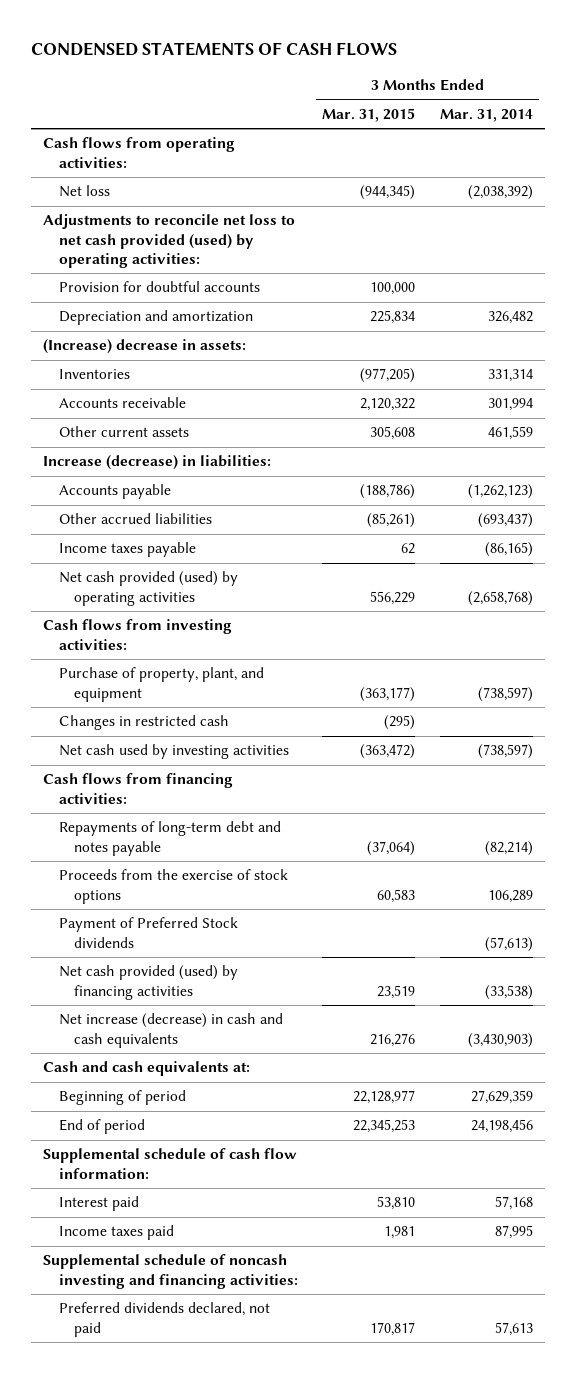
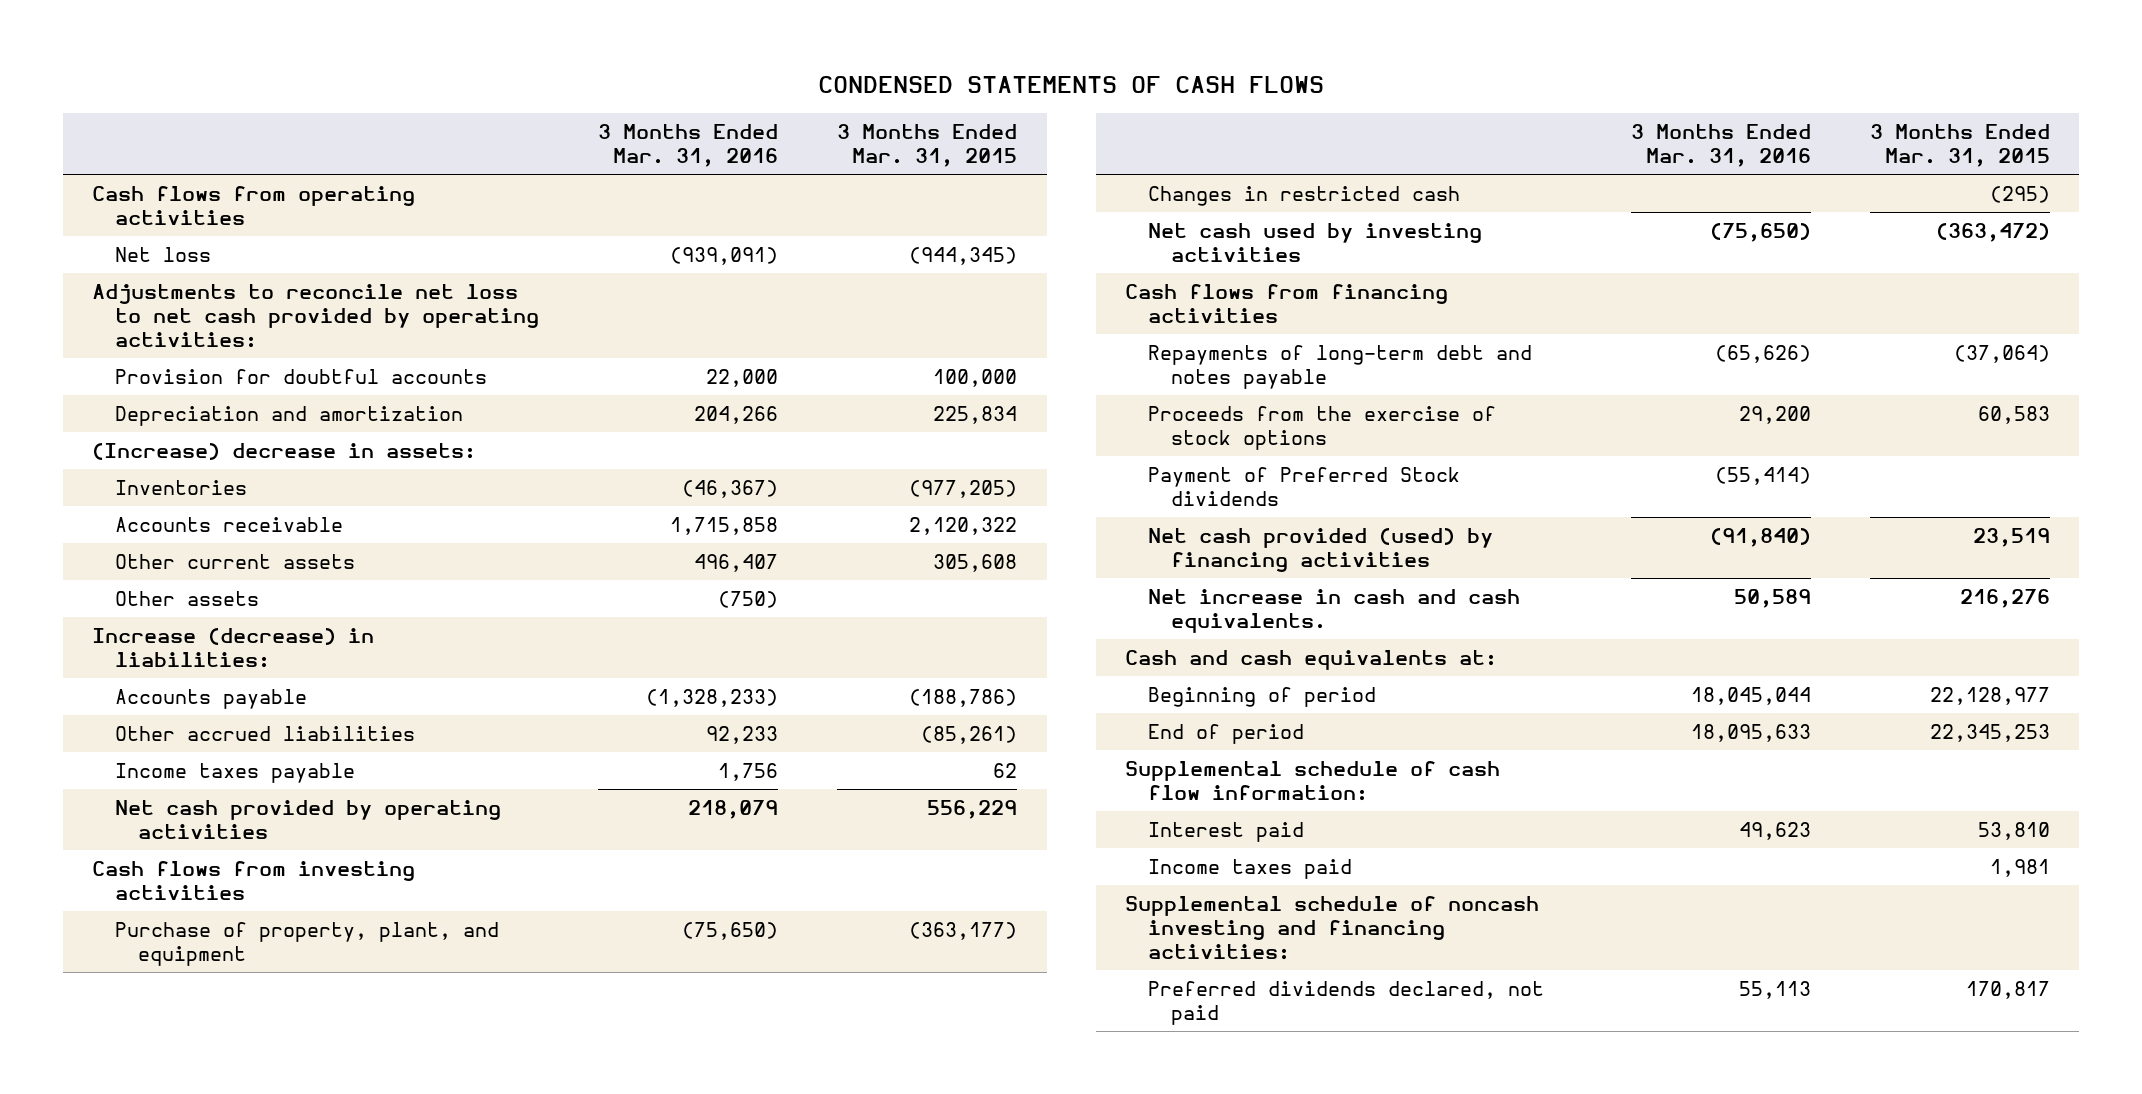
[439,108,533,122] Mar. 31, 2014 -> none
none -> [598,123,779,168] 3 Months Ended Mar. 31, 2016
[43,137,236,168] Cash flows from operating activities: -> [92,185,416,226] Cash flows from operating activities
[43,214,296,269] Adjustments to reconcile net loss to net cash provided (used) by operating activities: -> [92,283,540,349] Adjustments to reconcile net loss to net cash provided by operating activities:
none -> [115,590,260,606] Other assets
[58,571,238,606] Net cash provided (used) by operating activities -> [115,799,502,840] Net cash provided by operating activities
[43,619,233,650] Cash flows from investing activities: -> [92,860,416,901] Cash flows from investing activities
[43,773,234,804] Cash flows from financing activities: -> [1125,283,1449,324] Cash flows from financing activities
[58,1013,283,1048] Net increase (decrease) in cash and cash equivalents -> [1148,588,1521,634] Net increase in cash and cash equivalents.

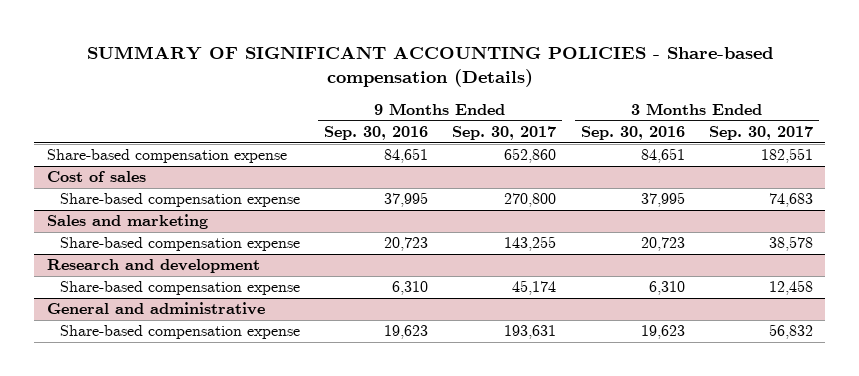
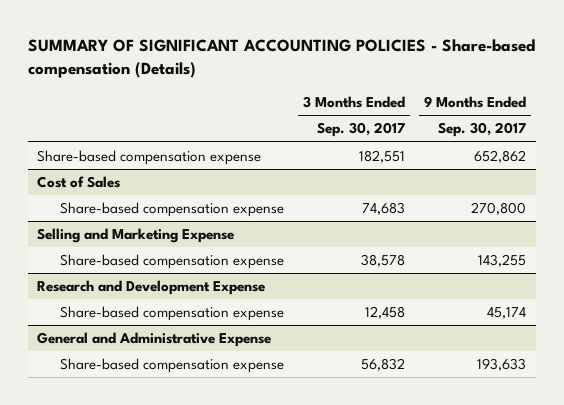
[323,126,428,141] Sep. 30, 2016 -> none
[580,126,685,141] Sep. 30, 2016 -> none
[504,148,557,164] 652,860 -> [474,150,527,164] 652,862
[46,171,146,183] Cost of sales -> [37,176,121,189] Cost of Sales
[46,214,208,230] Sales and marketing -> [37,228,235,244] Selling and Marketing Expense
[46,259,260,274] Research and development -> [37,280,266,296] Research and Development Expense
[46,302,265,316] General and administrative -> [37,332,272,348] General and Administrative Expense
[504,325,557,340] 193,631 -> [477,358,527,372] 193,633

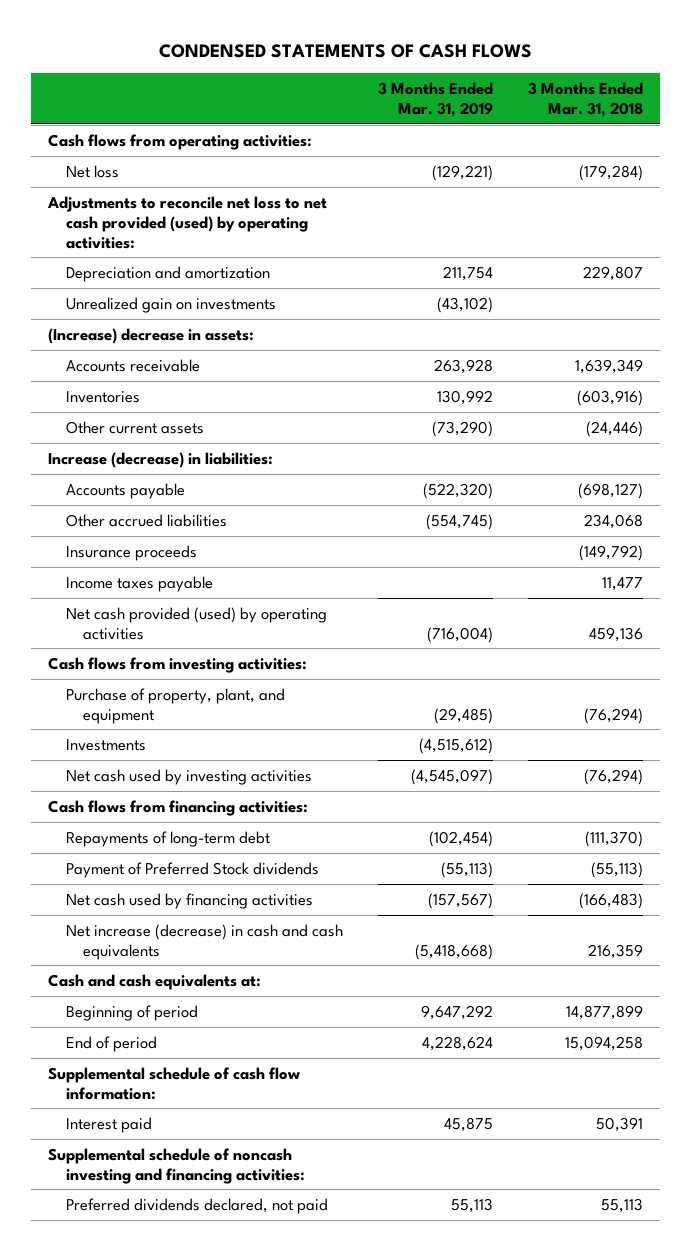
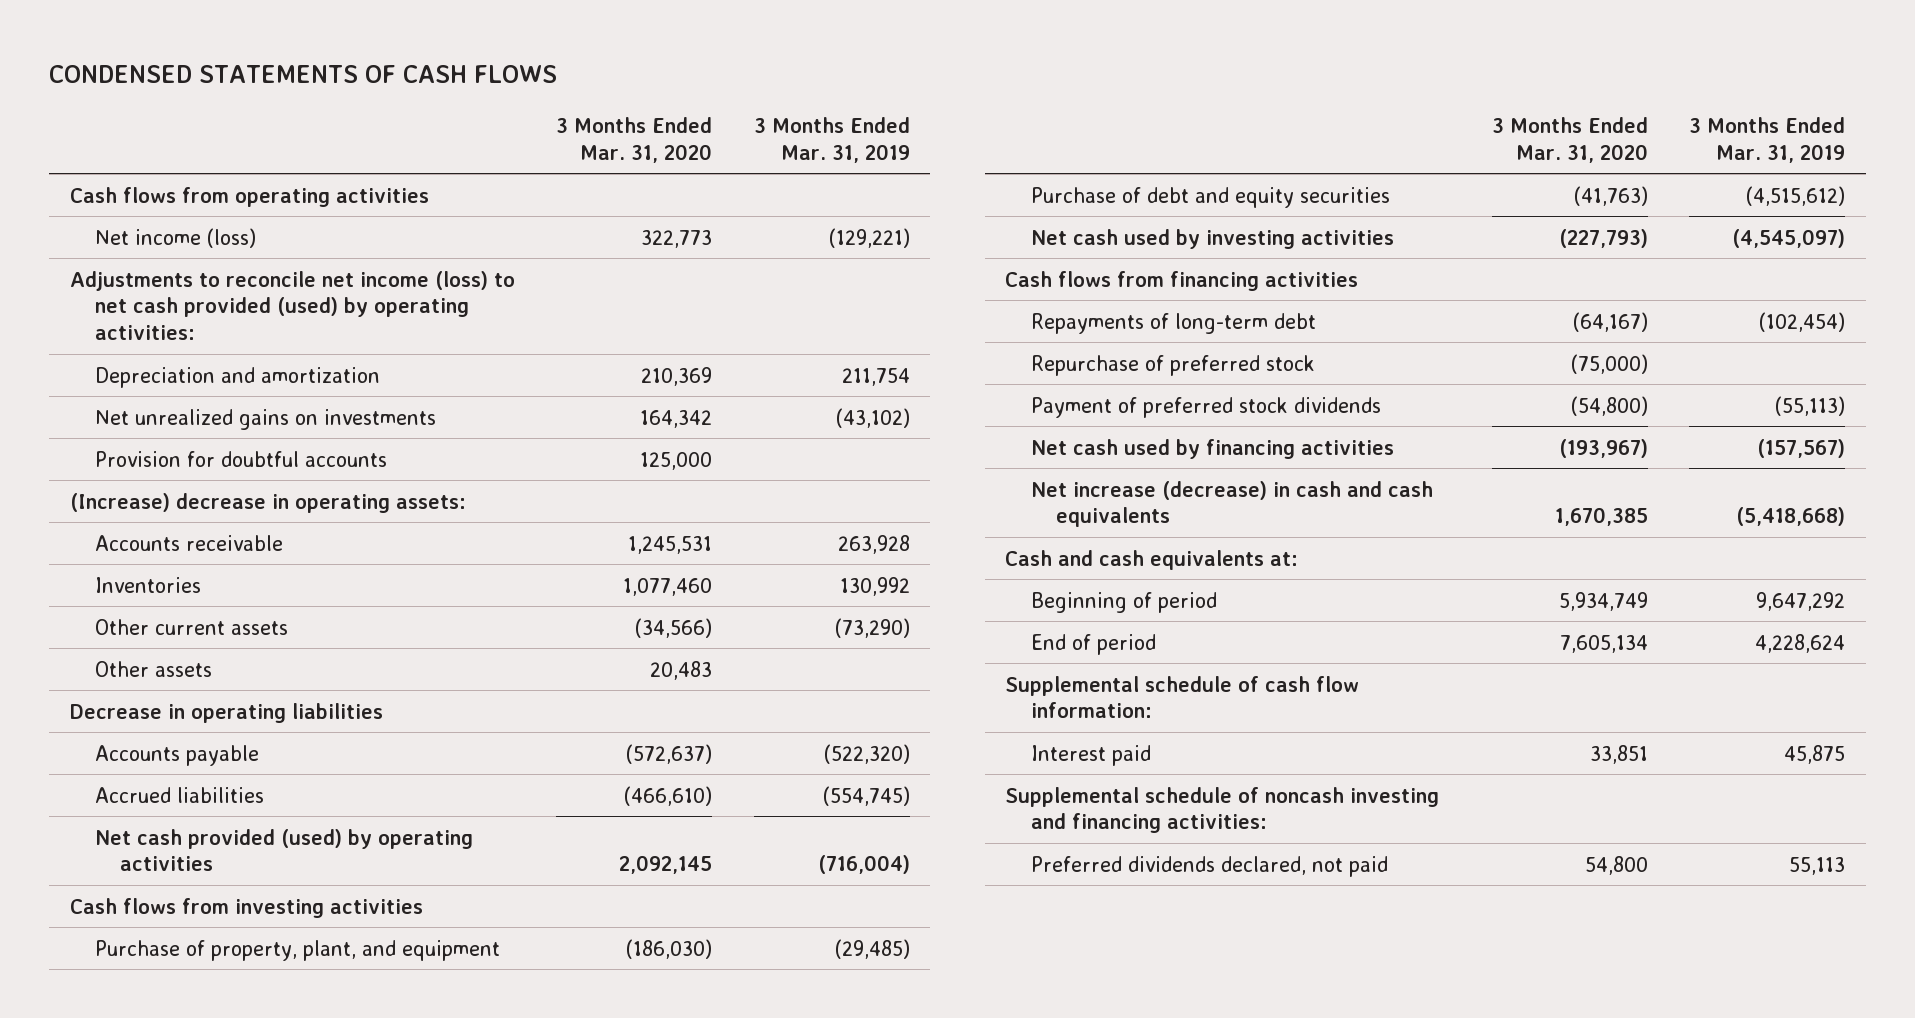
[527,81,643,117] 3 Months Ended Mar. 31, 2018 -> none
none -> [556,116,713,163] 3 Months Ended Mar. 31, 2020
[48,133,313,150] Cash flows from operating activities: -> [69,186,429,207] Cash flows from operating activities
[65,164,119,178] Net loss -> [95,227,257,248] Net income (loss)
[47,195,328,249] Adjustments to reconcile net loss to net cash provided (used) by operating activities: -> [69,270,515,340] Adjustments to reconcile net income (loss) to net cash provided (used) by operating activities:
[65,296,276,313] Unrealized gain on investments -> [95,408,437,430] Net unrealized gains on investments
none -> [95,450,388,467] Provision for doubtful accounts
[48,327,255,344] (Increase) decrease in assets: -> [69,492,466,513] (Increase) decrease in operating assets:
none -> [95,660,213,677] Other assets
[48,451,274,468] Increase (decrease) in liabilities: -> [69,702,383,723] Decrease in operating liabilities
[65,544,197,561] Insurance proceeds -> none
[65,575,213,592] Income taxes payable -> none
[65,513,227,527] Other accrued liabilities -> [95,786,265,803] Accrued liabilities
[48,656,308,673] Cash flows from investing activities: -> [69,897,423,918] Cash flows from investing activities
[65,738,146,751] Investments -> [1030,186,1390,208] Purchase of debt and equity securities
[48,799,309,816] Cash flows from financing activities: -> [1005,270,1359,291] Cash flows from financing activities
none -> [1030,354,1315,376] Repurchase of preferred stock
[65,861,319,878] Payment of Preferred Stock dividends -> [1030,396,1381,418] Payment of preferred stock dividends

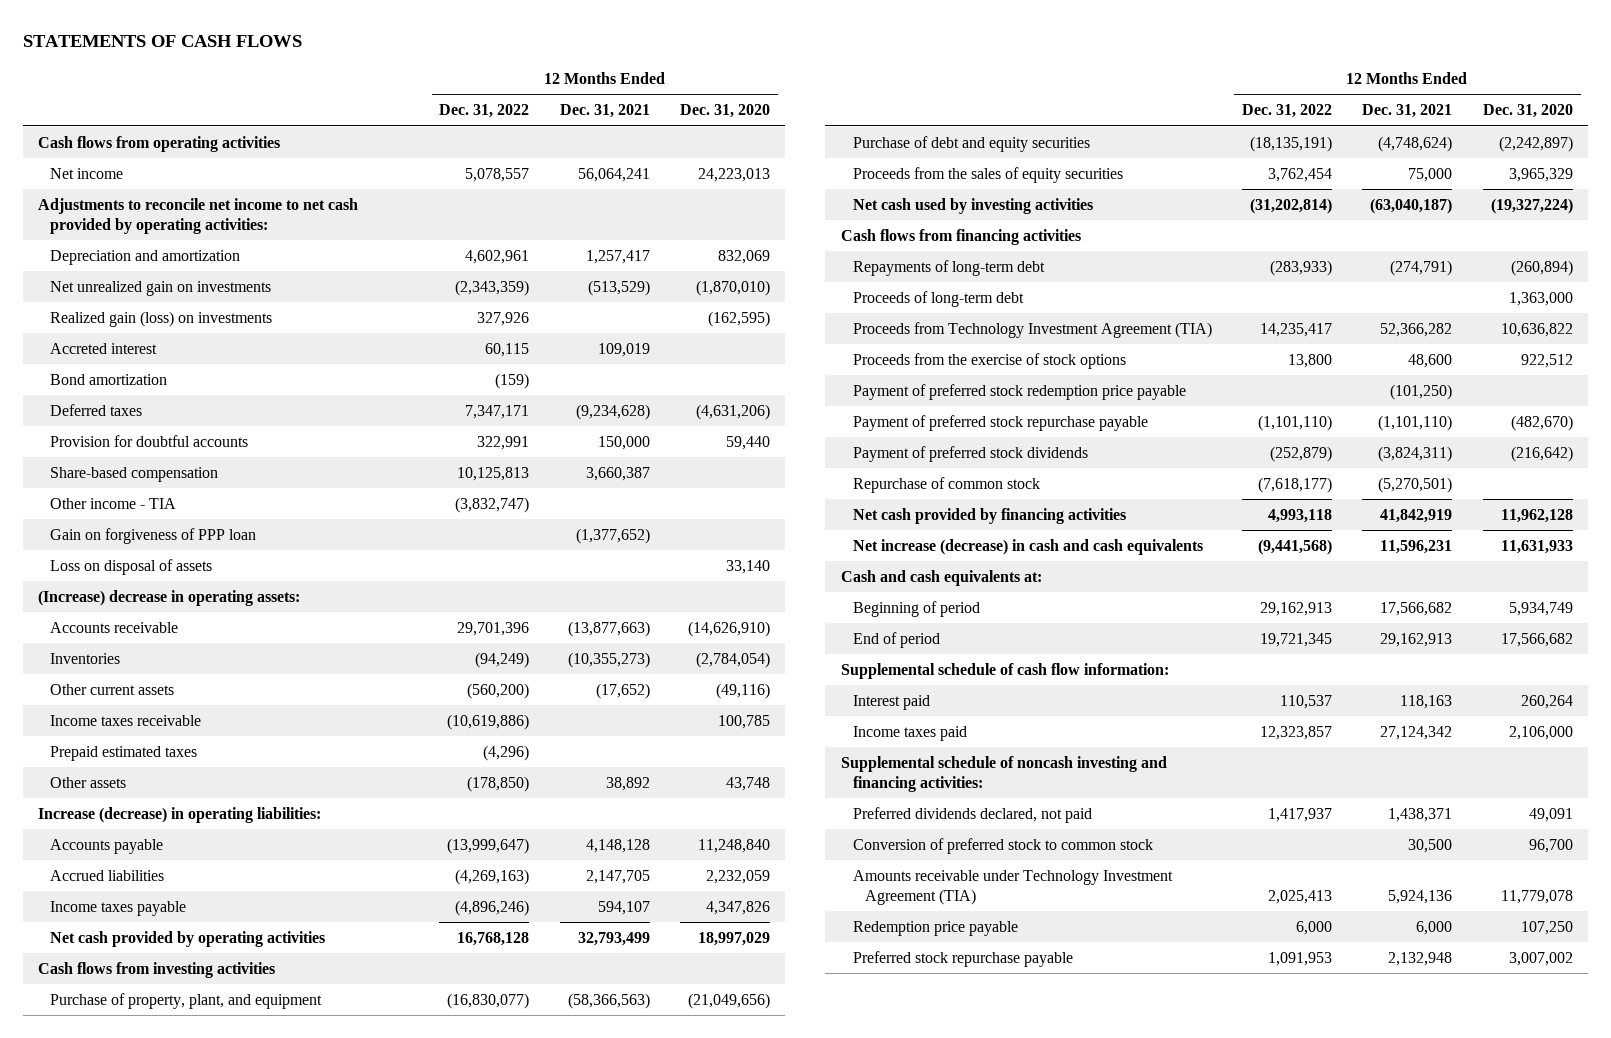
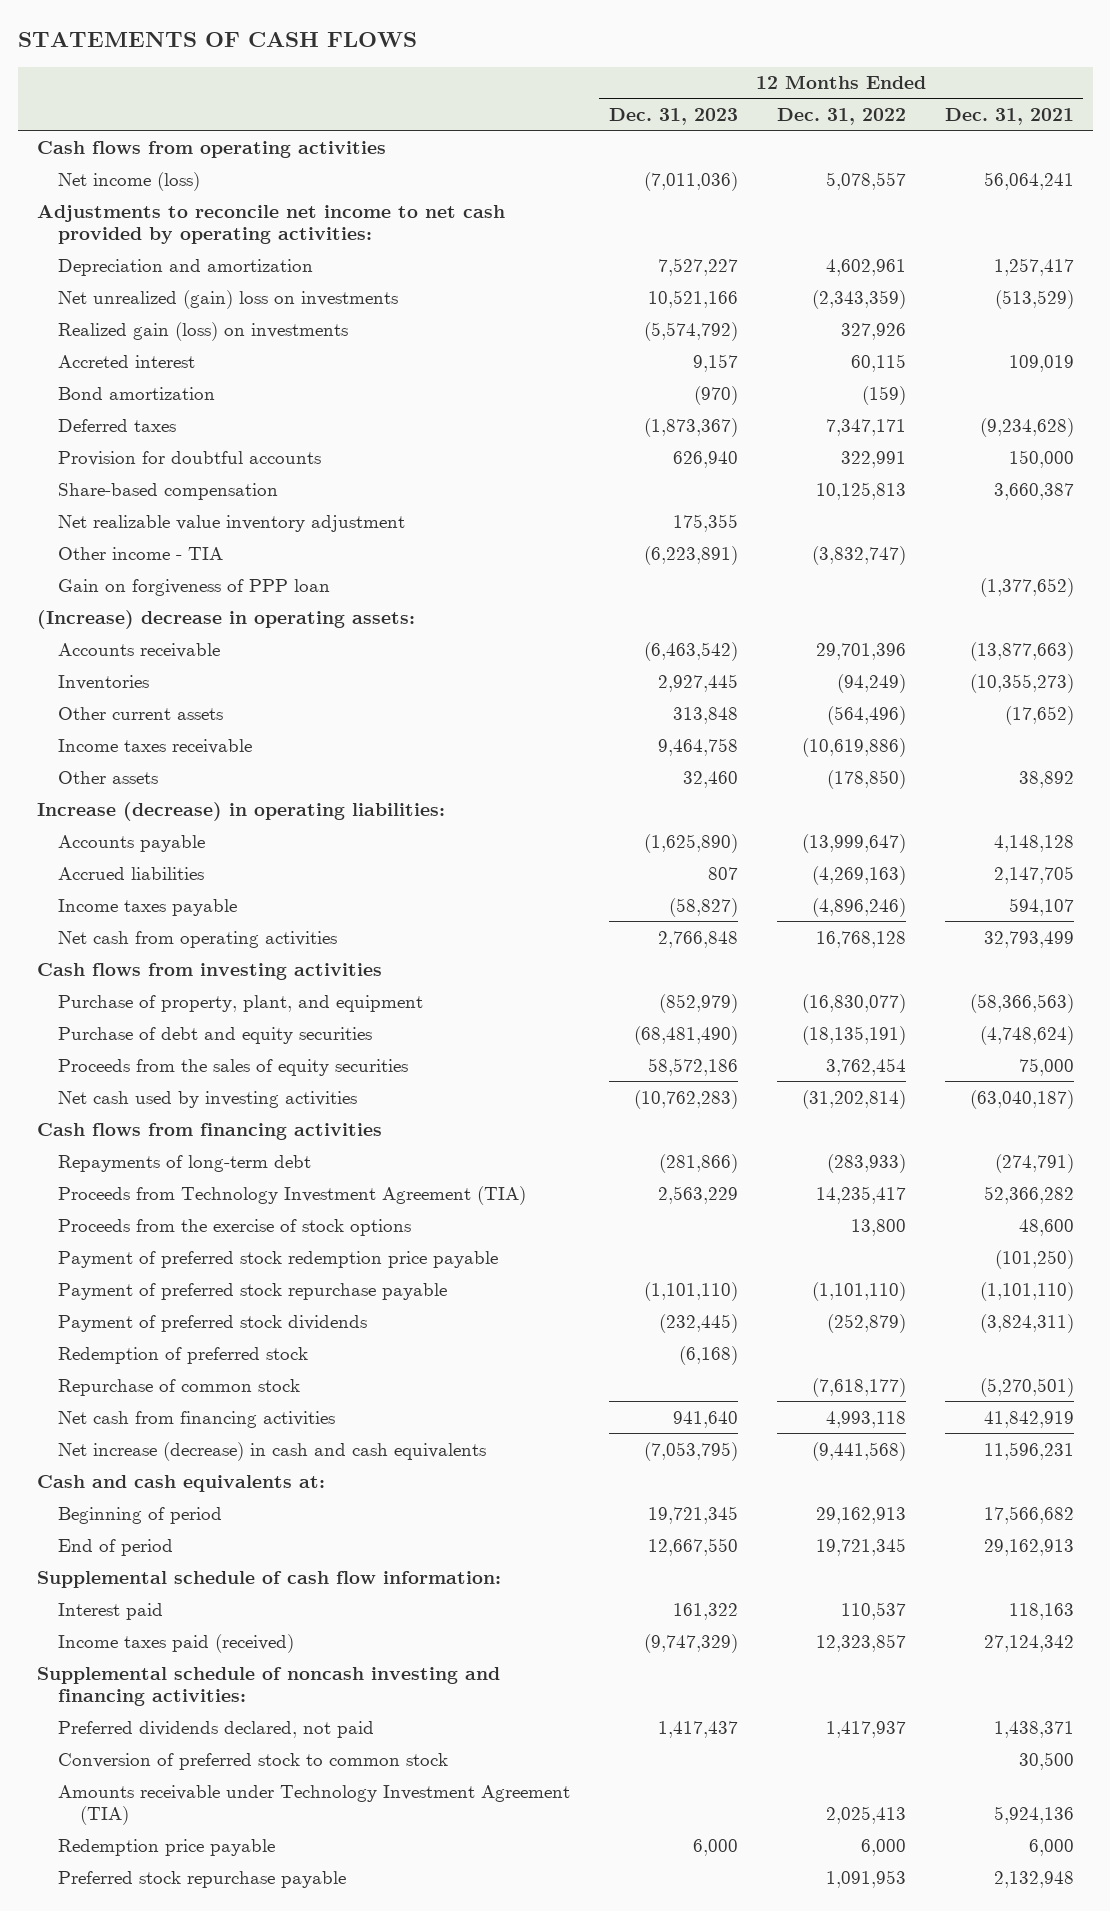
[680,104,771,119] Dec. 31, 2020 -> none
none -> [609,108,739,126] Dec. 31, 2023
[49,167,123,179] Net income -> [58,171,201,191] Net income (loss)
[49,280,271,296] Net unrealized gain on investments -> [58,289,399,309] Net unrealized (gain) loss on investments
none -> [58,514,406,532] Net realizable value inventory adjustment
[49,558,212,575] Loss on disposal of assets -> none
[467,682,530,699] (560,200) -> [826,705,906,725] (564,496)
[49,745,197,761] Prepaid estimated taxes -> none
[49,930,325,947] Net cash provided by operating activities -> [58,930,338,948] Net cash from operating activities
[852,290,1024,307] Proceeds of long-term debt -> none
none -> [58,1346,309,1364] Redemption of preferred stock
[852,507,1126,524] Net cash provided by financing activities -> [58,1410,336,1428] Net cash from financing activities
[852,725,967,741] Income taxes paid -> [58,1633,295,1653] Income taxes paid (received)

